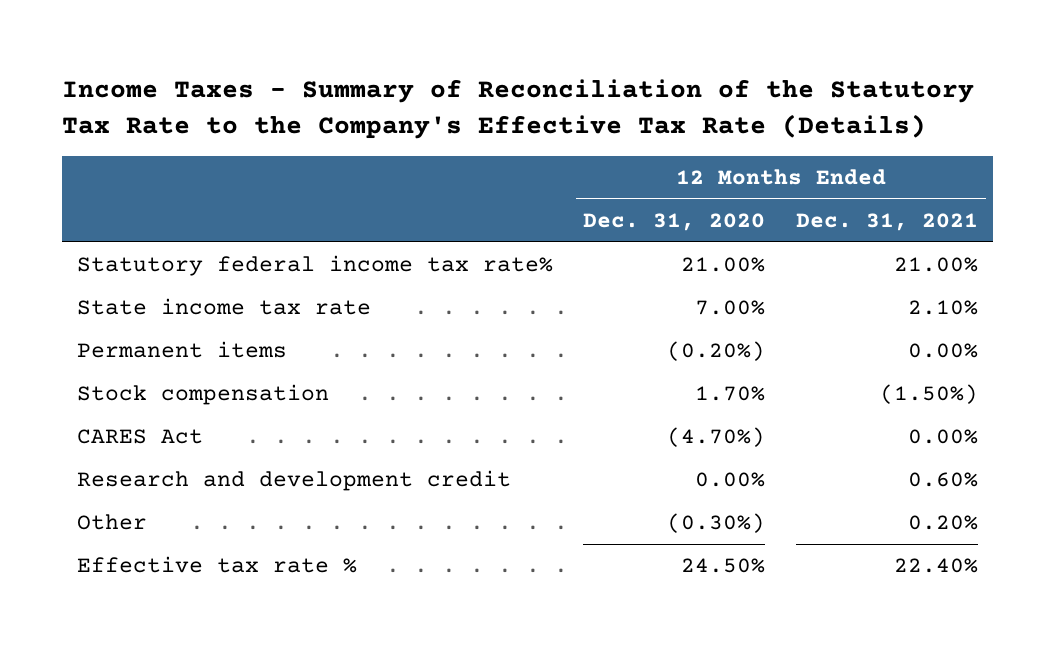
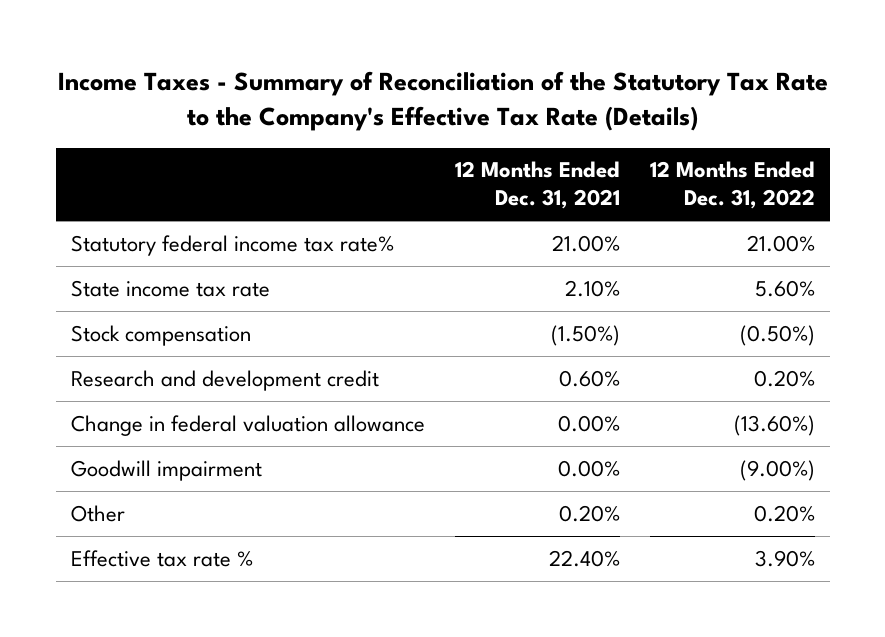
[583,212,766,231] Dec. 31, 2020 -> none
none -> [649,161,815,210] 12 Months Ended Dec. 31, 2022
[76,341,287,359] Permanent items -> none
[76,429,203,445] CARES Act -> none
none -> [70,414,425,436] Change in federal valuation allowance
none -> [70,459,262,481] Goodwill impairment

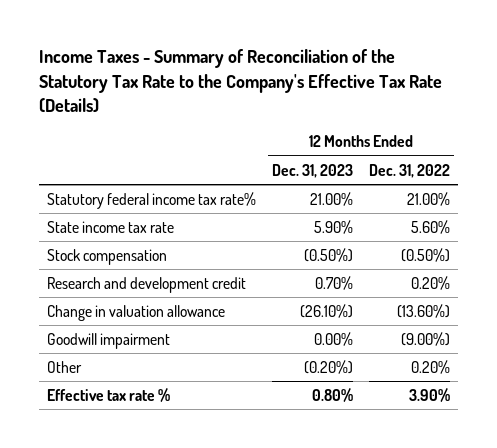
[454,161,620,210] 12 Months Ended Dec. 31, 2021 -> none
none -> [271,163,353,178] Dec. 31, 2023
[70,414,425,436] Change in federal valuation allowance -> [47,304,226,321] Change in valuation allowance

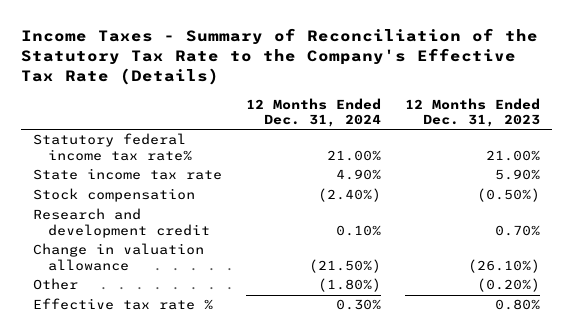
[368,163,450,178] Dec. 31, 2022 -> none
none -> [246,97,382,128] 12 Months Ended Dec. 31, 2024
[47,332,171,349] Goodwill impairment -> none

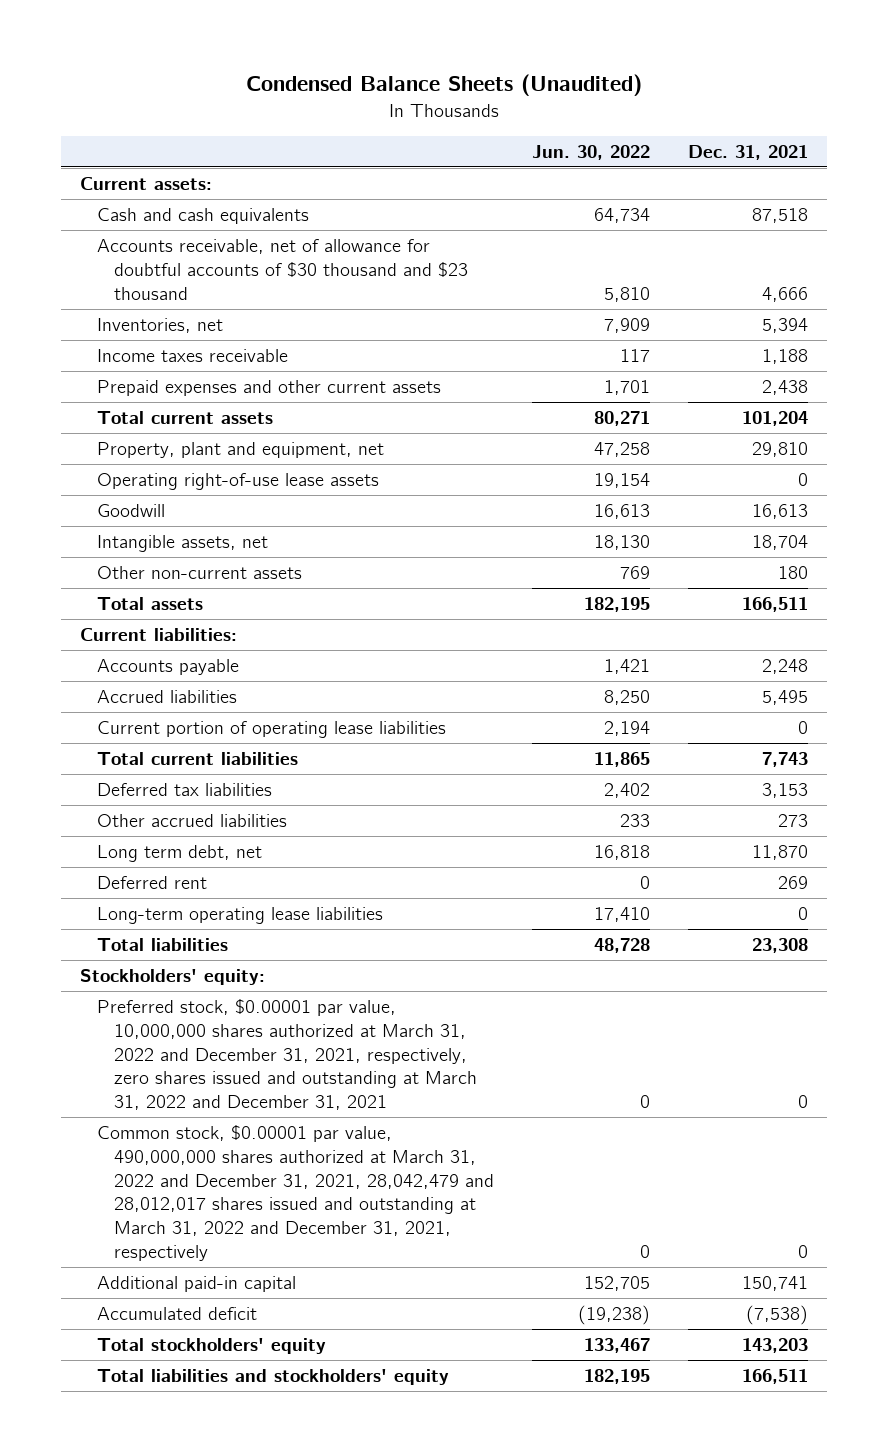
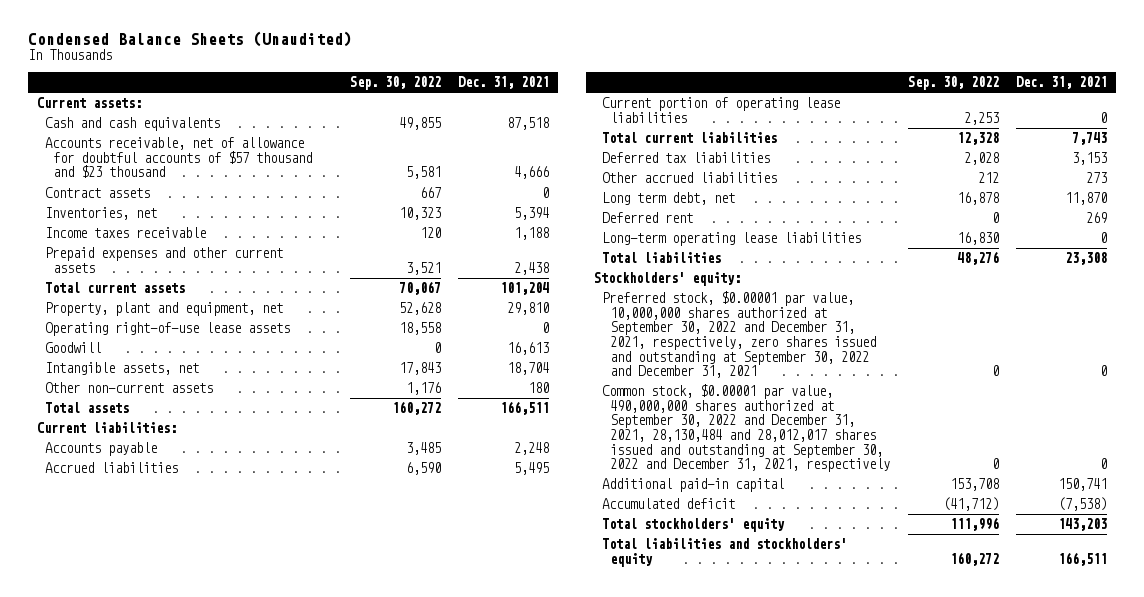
[532,145,651,161] Jun. 30, 2022 -> none
none -> [349,76,441,91] Sep. 30, 2022
[96,239,468,300] Accounts receivable, net of allowance for doubtful accounts of $30 thousand and $23 thousand -> [44,137,312,179] Accounts receivable, net of allowance for doubtful accounts of $57 thousand and $23 thousand
none -> [44,187,150,199] Contract assets
[96,999,477,1111] Preferred stock, $0.00001 par value, 10,000,000 shares authorized at March 31, 2022 and December 31, 2021, respectively, zero shares issued and outstanding at March 31, 2022 and December 31, 2021 -> [602,291,877,379] Preferred stock, $0.00001 par value, 10,000,000 shares authorized at September 30, 2022 and December 31, 2021, respectively, zero shares issued and outstanding at September 30, 2022 and December 31, 2021
[96,1125,494,1261] Common stock, $0.00001 par value, 490,000,000 shares authorized at March 31, 2022 and December 31, 2021, 28,042,479 and 28,012,017 shares issued and outstanding at March 31, 2022 and December 31, 2021, respectively -> [602,384,891,473] Common stock, $0.00001 par value, 490,000,000 shares authorized at September 30, 2022 and December 31, 2021, 28,130,484 and 28,012,017 shares issued and outstanding at September 30, 2022 and December 31, 2021, respectively

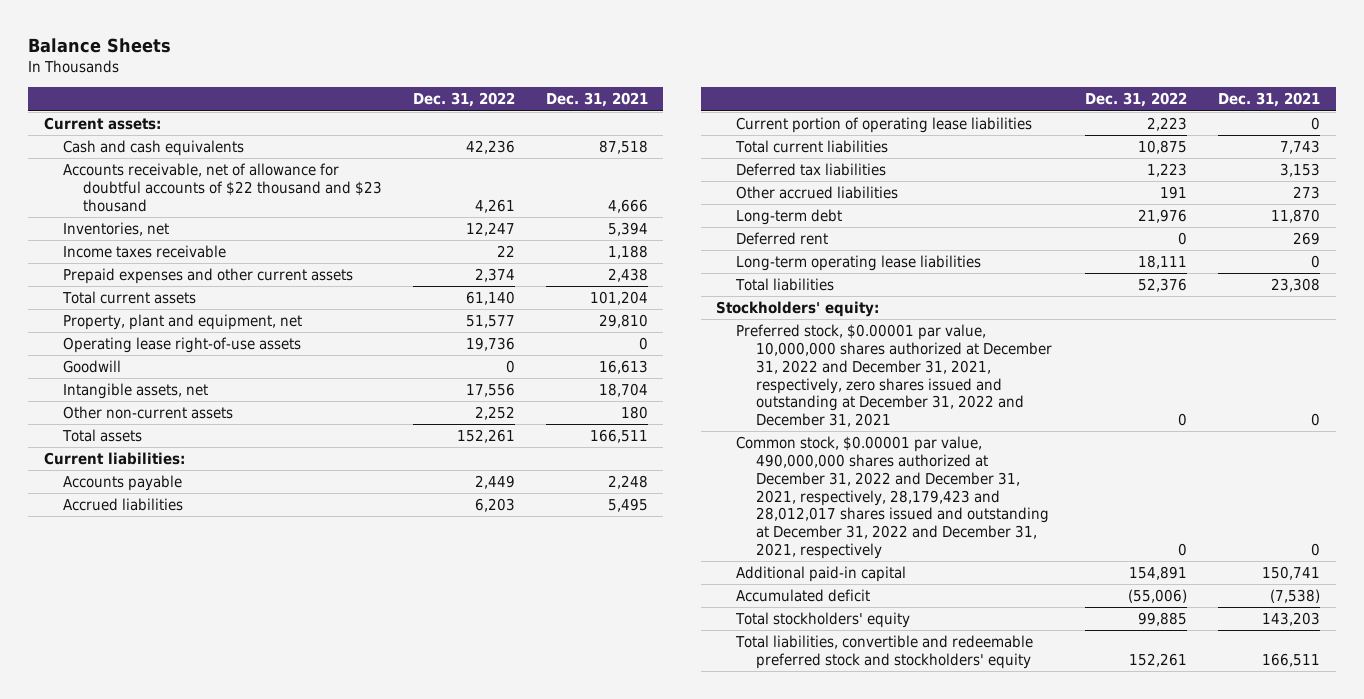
[27,31,352,48] Condensed Balance Sheets (Unaudited) -> [28,37,172,53] Balance Sheets
[349,76,441,91] Sep. 30, 2022 -> none
none -> [412,92,515,108] Dec. 31, 2022
[44,187,150,199] Contract assets -> none
[44,137,312,179] Accounts receivable, net of allowance for doubtful accounts of $57 thousand and $23 thousand -> [63,163,383,212] Accounts receivable, net of allowance for doubtful accounts of $22 thousand and $23 thousand
[44,322,290,337] Operating right-of-use lease assets -> [63,337,302,354] Operating lease right-of-use assets
[602,192,736,206] Long term debt, net -> [735,209,842,226] Long-term debt
[602,291,877,379] Preferred stock, $0.00001 par value, 10,000,000 shares authorized at September 30, 2022 and December 31, 2021, respectively, zero shares issued and outstanding at September 30, 2022 and December 31, 2021 -> [735,324,1052,428] Preferred stock, $0.00001 par value, 10,000,000 shares authorized at December 31, 2022 and December 31, 2021, respectively, zero shares issued and outstanding at December 31, 2022 and December 31, 2021
[602,384,891,473] Common stock, $0.00001 par value, 490,000,000 shares authorized at September 30, 2022 and December 31, 2021, 28,130,484 and 28,012,017 shares issued and outstanding at September 30, 2022 and December 31, 2021, respectively -> [735,436,1049,560] Common stock, $0.00001 par value, 490,000,000 shares authorized at December 31, 2022 and December 31, 2021, respectively, 28,179,423 and 28,012,017 shares issued and outstanding at December 31, 2022 and December 31, 2021, respectively
[602,538,848,567] Total liabilities and stockholders' equity -> [734,635,1033,670] Total liabilities, convertible and redeemable preferred stock and stockholders' equity

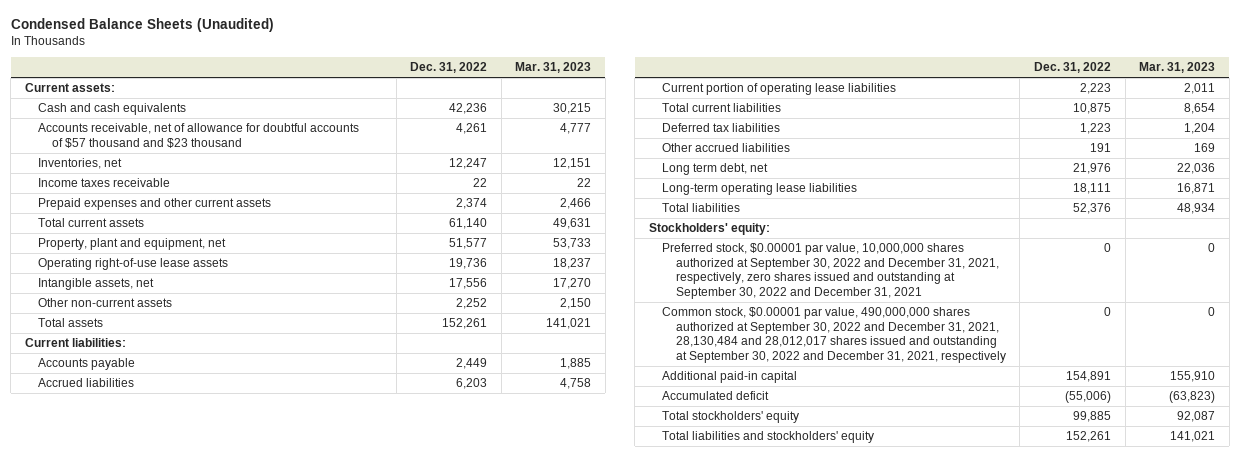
[28,37,172,53] Balance Sheets -> [10,18,274,33] Condensed Balance Sheets (Unaudited)
[545,92,648,108] Dec. 31, 2021 -> none
none -> [515,62,592,74] Mar. 31, 2023
[63,163,383,212] Accounts receivable, net of allowance for doubtful accounts of $22 thousand and $23 thousand -> [38,123,360,148] Accounts receivable, net of allowance for doubtful accounts of $57 thousand and $23 thousand
[63,360,122,374] Goodwill -> none
[63,337,302,354] Operating lease right-of-use assets -> [38,258,229,271] Operating right-of-use lease assets
[735,232,828,246] Deferred rent -> none
[735,209,842,226] Long-term debt -> [662,163,769,176] Long term debt, net
[735,324,1052,428] Preferred stock, $0.00001 par value, 10,000,000 shares authorized at December 31, 2022 and December 31, 2021, respectively, zero shares issued and outstanding at December 31, 2022 and December 31, 2021 -> [662,243,999,300] Preferred stock, $0.00001 par value, 10,000,000 shares authorized at September 30, 2022 and December 31, 2021, respectively, zero shares issued and outstanding at September 30, 2022 and December 31, 2021
[735,436,1049,560] Common stock, $0.00001 par value, 490,000,000 shares authorized at December 31, 2022 and December 31, 2021, respectively, 28,179,423 and 28,012,017 shares issued and outstanding at December 31, 2022 and December 31, 2021, respectively -> [662,307,1006,364] Common stock, $0.00001 par value, 490,000,000 shares authorized at September 30, 2022 and December 31, 2021, 28,130,484 and 28,012,017 shares issued and outstanding at September 30, 2022 and December 31, 2021, respectively
[734,635,1033,670] Total liabilities, convertible and redeemable preferred stock and stockholders' equity -> [662,431,875,444] Total liabilities and stockholders' equity

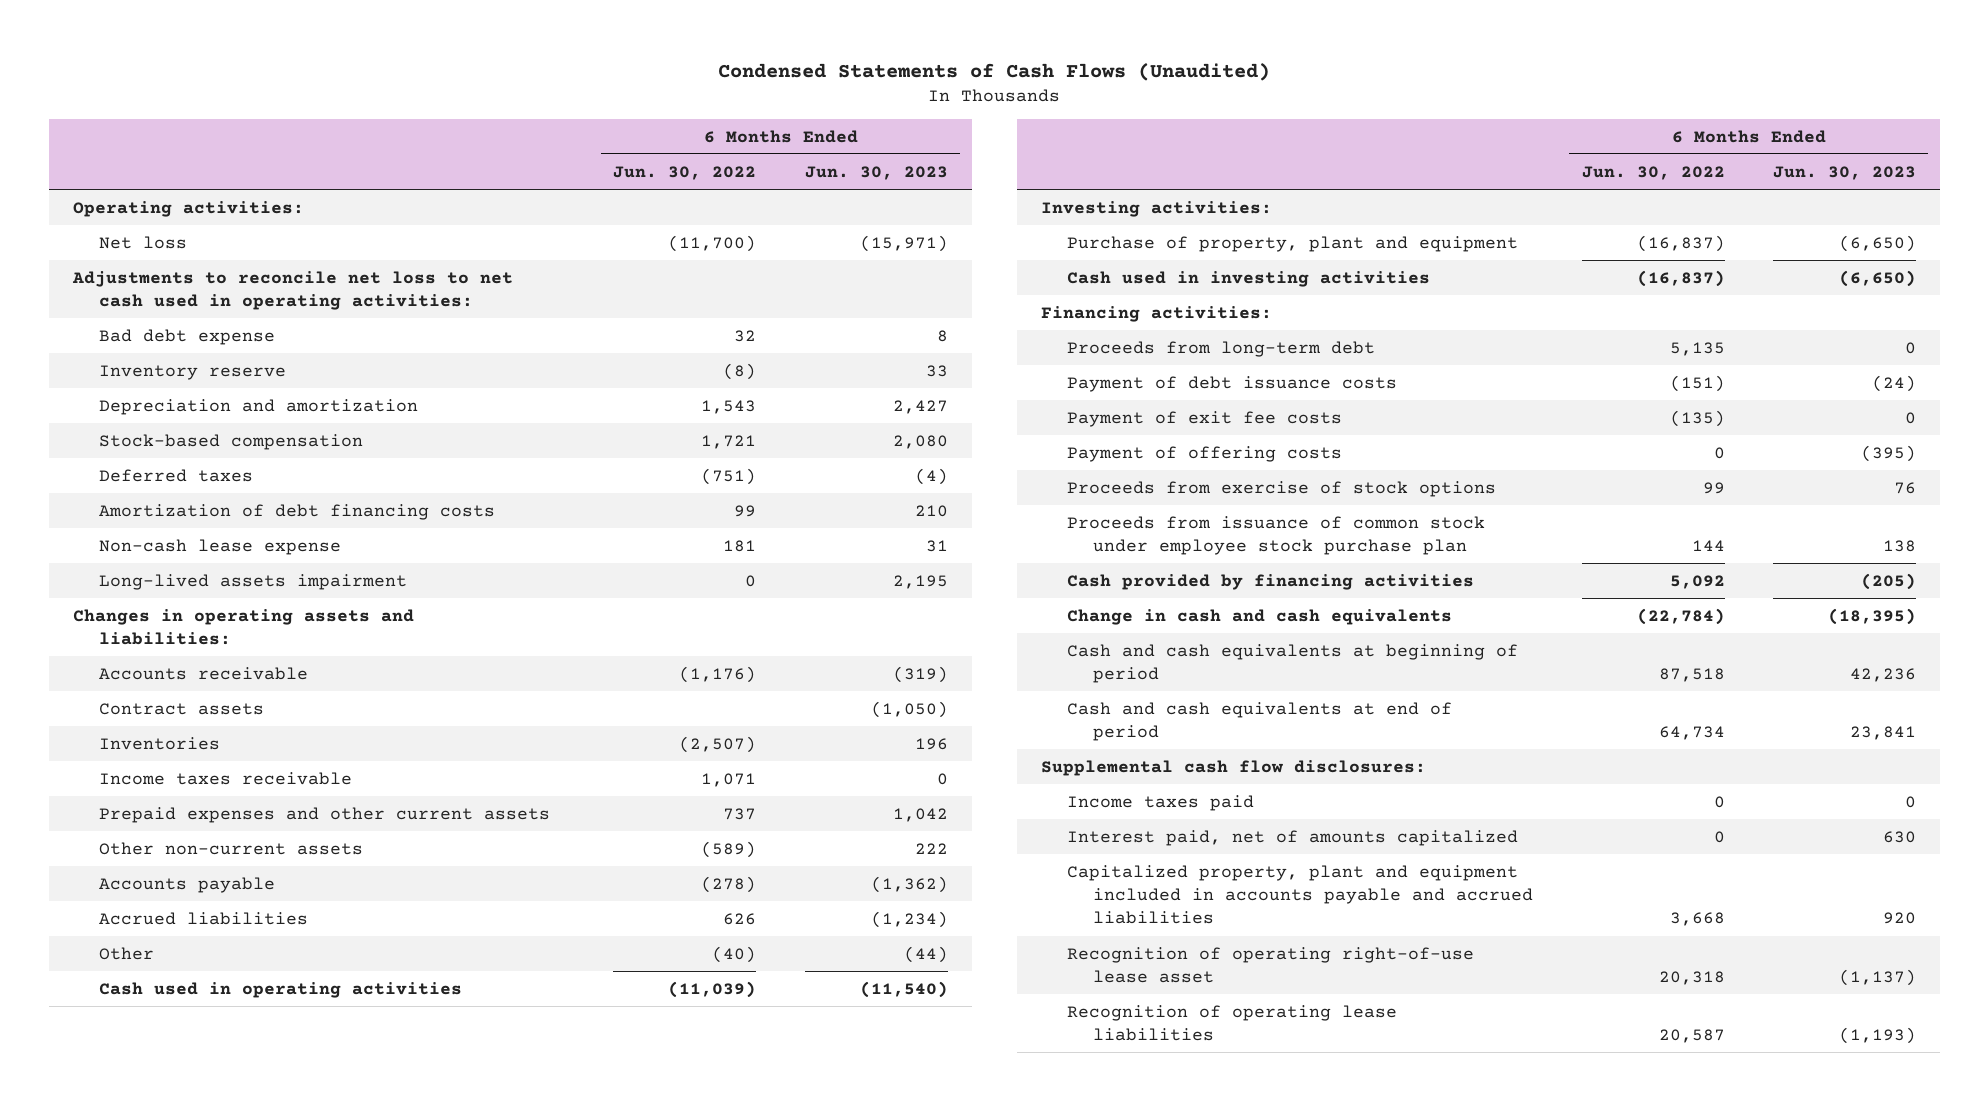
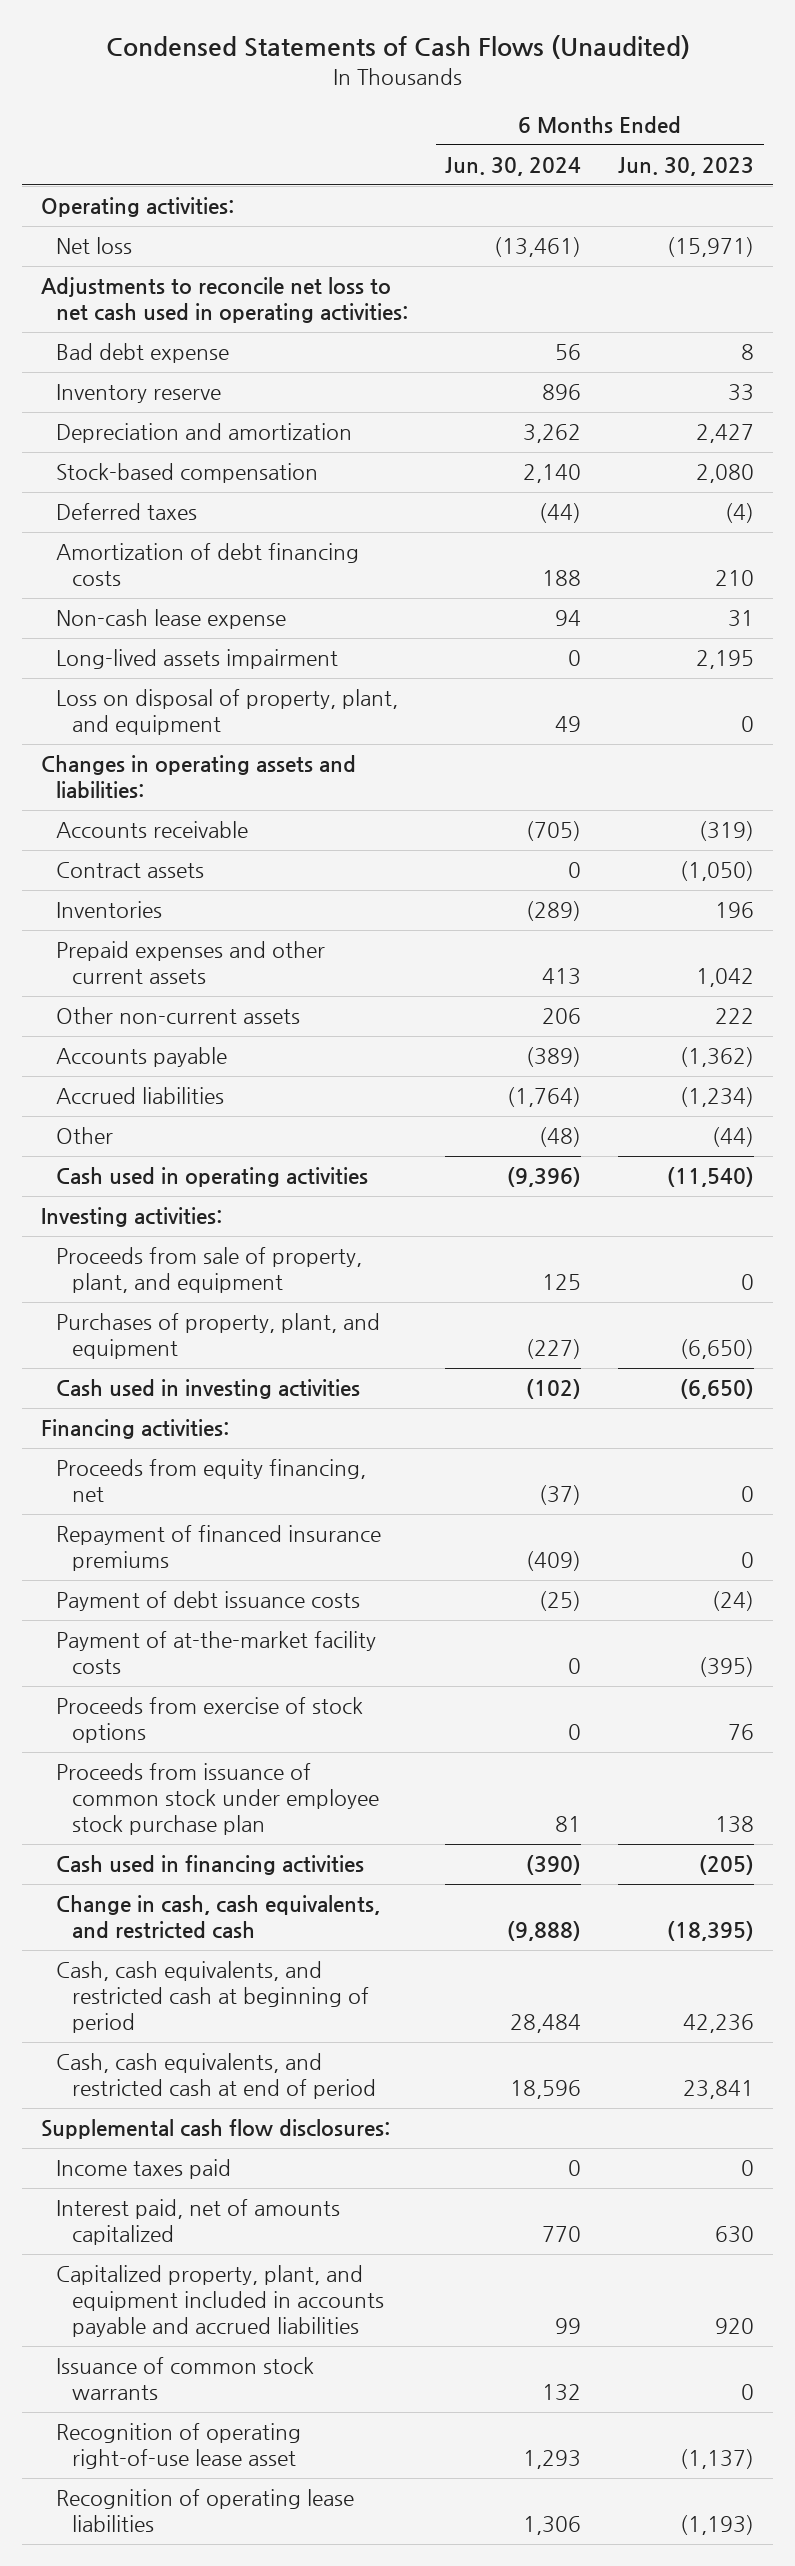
[613,165,757,180] Jun. 30, 2022 -> none
none -> [445,157,582,177] Jun. 30, 2024
none -> [56,689,399,736] Loss on disposal of property, plant, and equipment
[99,771,353,785] Income taxes receivable -> none
none -> [56,1247,363,1294] Proceeds from sale of property, plant, and equipment
[1067,235,1519,252] Purchase of property, plant and equipment -> [56,1313,381,1360] Purchases of property, plant, and equipment
[1067,340,1376,357] Proceeds from long-term debt -> none
none -> [56,1459,367,1503] Proceeds from equity financing, net
none -> [56,1525,382,1572] Repayment of financed insurance premiums
[1067,410,1343,427] Payment of exit fee costs -> none
[1067,445,1343,462] Payment of offering costs -> [56,1631,377,1675] Payment of at-the-market facility costs
[1067,573,1475,590] Cash provided by financing activities -> [56,1855,365,1876] Cash used in financing activities
[1067,608,1453,625] Change in cash and cash equivalents -> [56,1895,381,1940] Change in cash, cash equivalents, and restricted cash
[1067,643,1519,683] Cash and cash equivalents at beginning of period -> [56,1961,370,2034] Cash, cash equivalents, and restricted cash at beginning of period
[1067,701,1453,741] Cash and cash equivalents at end of period -> [56,2053,377,2100] Cash, cash equivalents, and restricted cash at end of period
[1067,864,1534,925] Capitalized property, plant and equipment included in accounts payable and accrued liabilities -> [56,2265,385,2338] Capitalized property, plant, and equipment included in accounts payable and accrued liabilities
none -> [56,2357,315,2401] Issuance of common stock warrants

